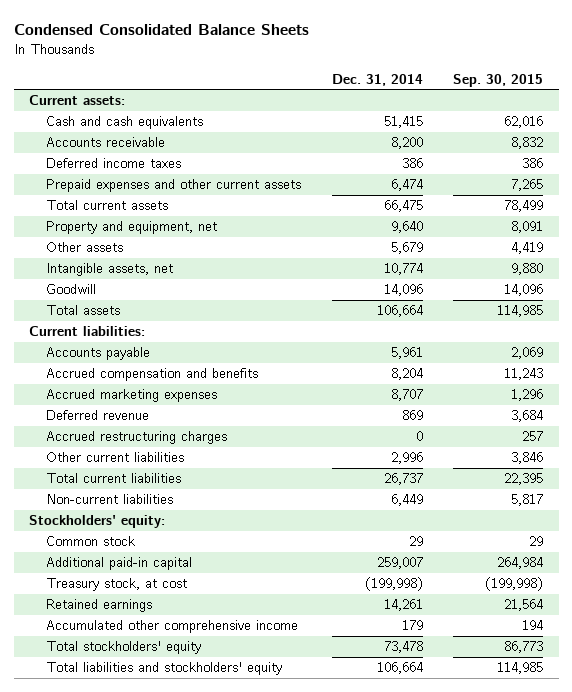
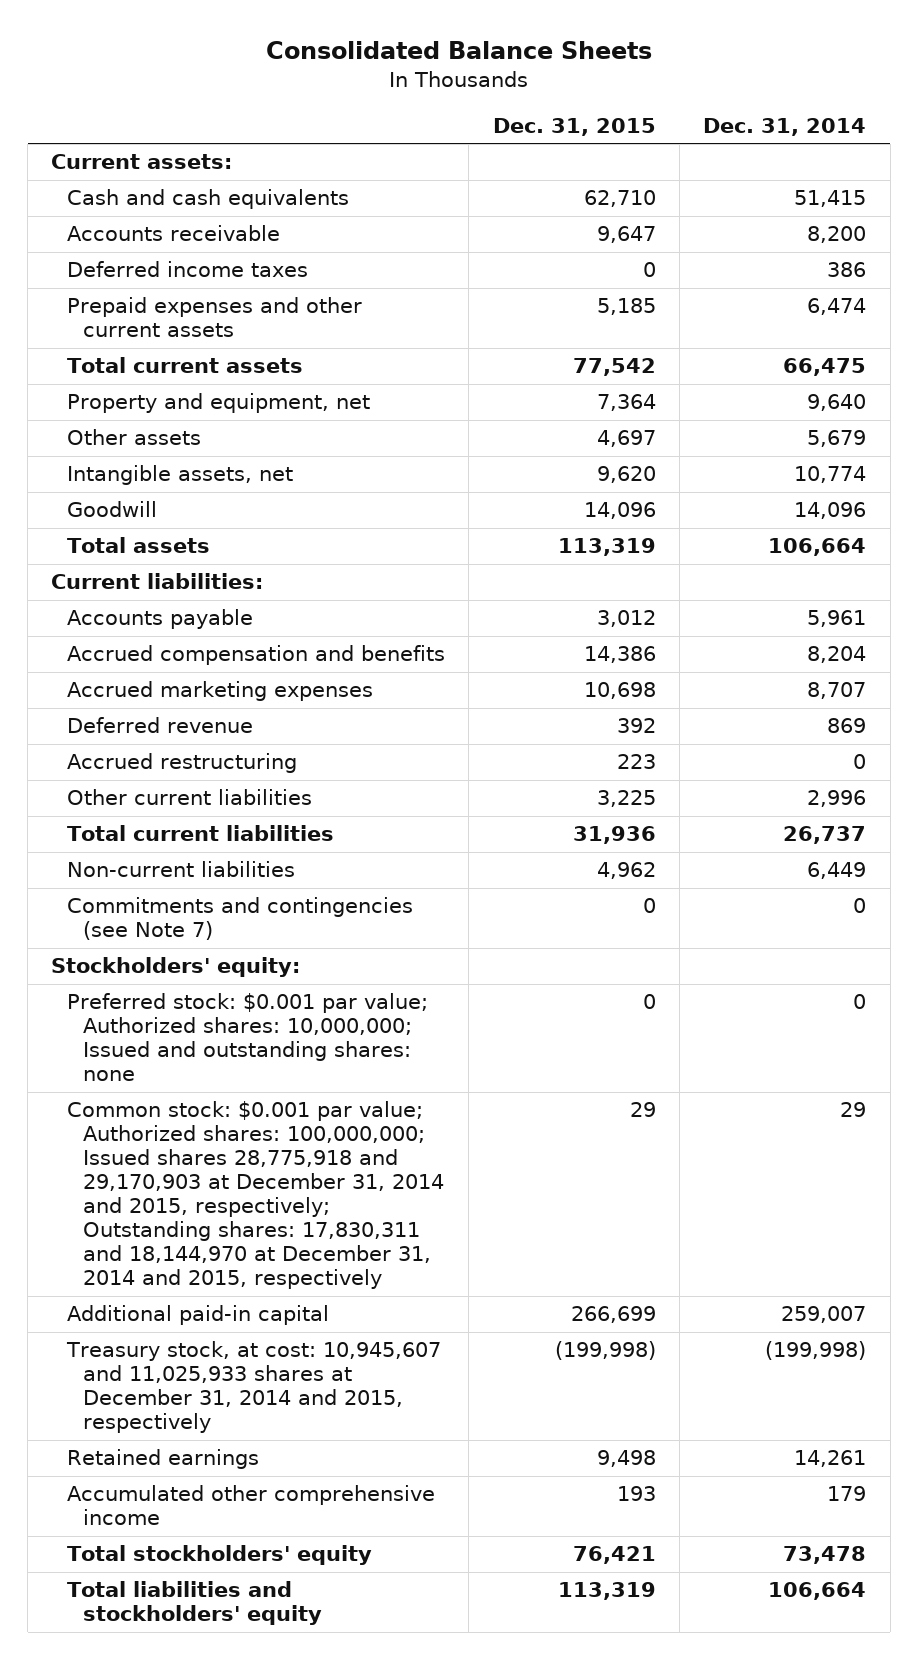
[13,24,309,36] Condensed Consolidated Balance Sheets -> [265,41,652,60] Consolidated Balance Sheets
[453,73,544,87] Sep. 30, 2015 -> none
none -> [492,117,656,136] Dec. 31, 2015
[46,431,228,445] Accrued restructuring charges -> [67,753,298,774] Accrued restructuring
none -> [67,897,414,941] Commitments and contingencies (see Note 7)
none -> [67,993,429,1082] Preferred stock: $0.001 par value; Authorized shares: 10,000,000; Issued and outstanding shares: none
[46,536,136,547] Common stock -> [67,1101,444,1290] Common stock: $0.001 par value; Authorized shares: 100,000,000; Issued shares 28,775,918 and 29,170,903 at December 31, 2014 and 2015, respectively; Outstanding shares: 17,830,311 and 18,144,970 at December 31, 2014 and 2015, respectively
[46,578,188,592] Treasury stock, at cost -> [66,1341,442,1434] Treasury stock, at cost: 10,945,607 and 11,025,933 shares at December 31, 2014 and 2015, respectively

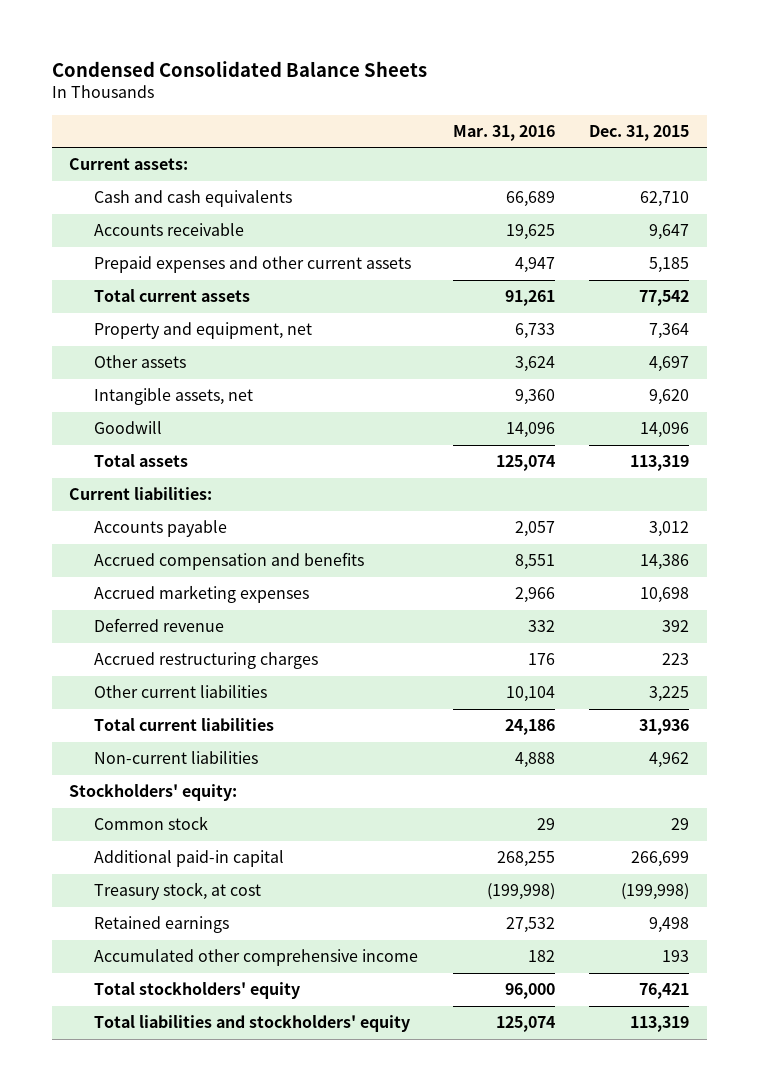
[265,41,652,60] Consolidated Balance Sheets -> [51,60,427,77] Condensed Consolidated Balance Sheets
[703,117,867,136] Dec. 31, 2014 -> none
none -> [452,124,555,141] Mar. 31, 2016
[67,261,309,278] Deferred income taxes -> none
[67,753,298,774] Accrued restructuring -> [93,652,318,670] Accrued restructuring charges
[67,897,414,941] Commitments and contingencies (see Note 7) -> none
[67,993,429,1082] Preferred stock: $0.001 par value; Authorized shares: 10,000,000; Issued and outstanding shares: none -> none
[67,1101,444,1290] Common stock: $0.001 par value; Authorized shares: 100,000,000; Issued shares 28,775,918 and 29,170,903 at December 31, 2014 and 2015, respectively; Outstanding shares: 17,830,311 and 18,144,970 at December 31, 2014 and 2015, respectively -> [93,816,208,831] Common stock
[66,1341,442,1434] Treasury stock, at cost: 10,945,607 and 11,025,933 shares at December 31, 2014 and 2015, respectively -> [93,882,261,901] Treasury stock, at cost

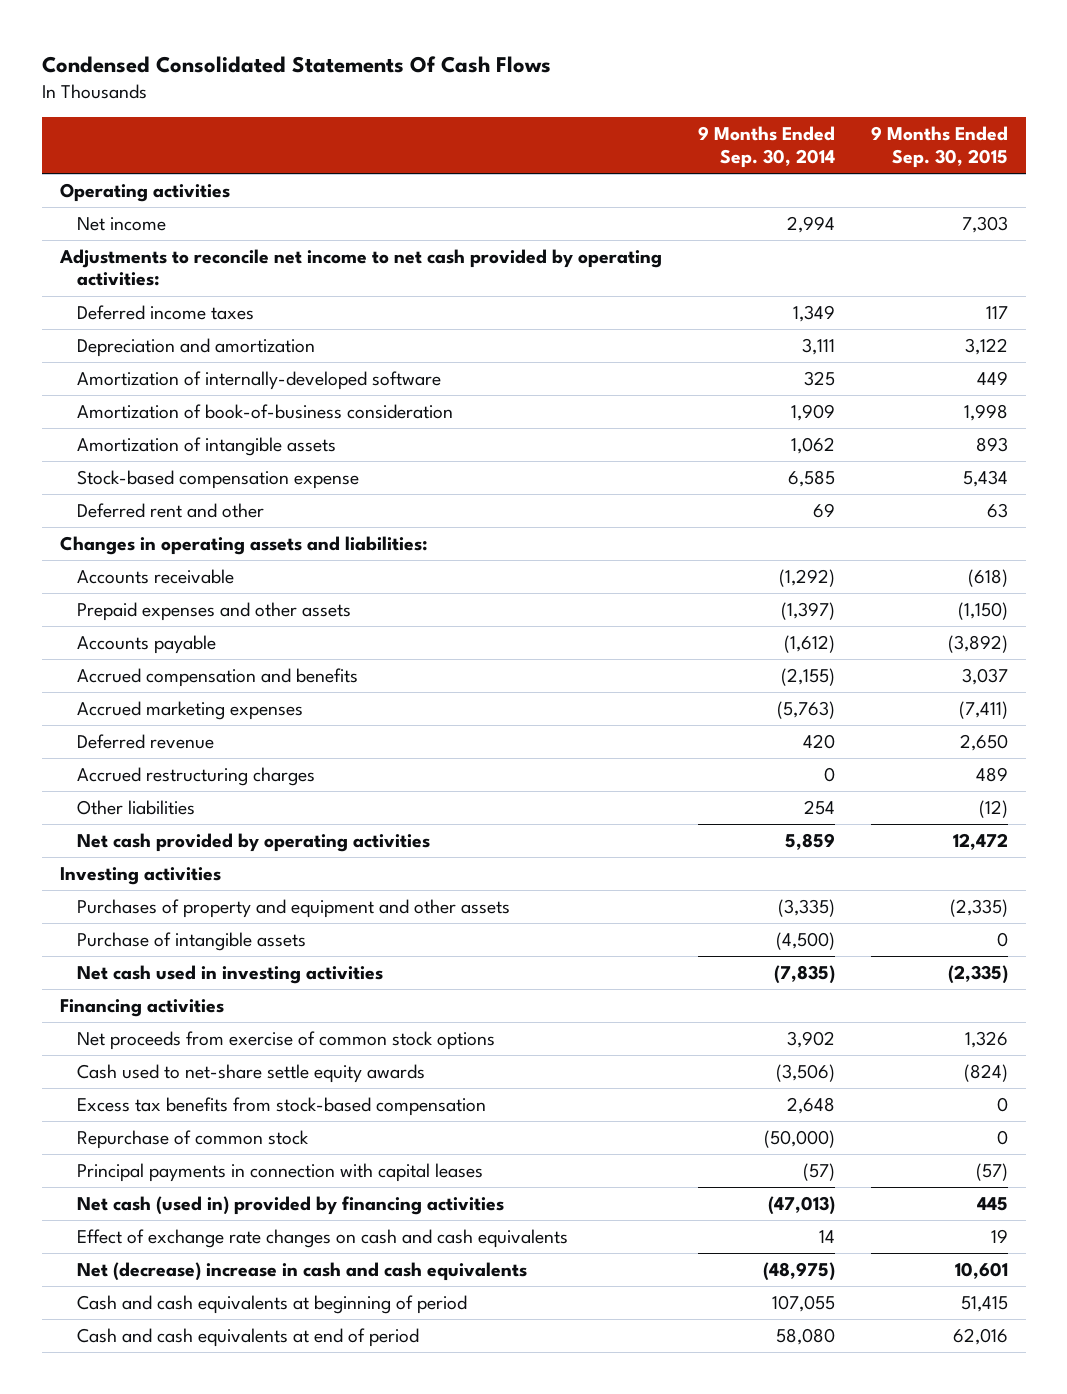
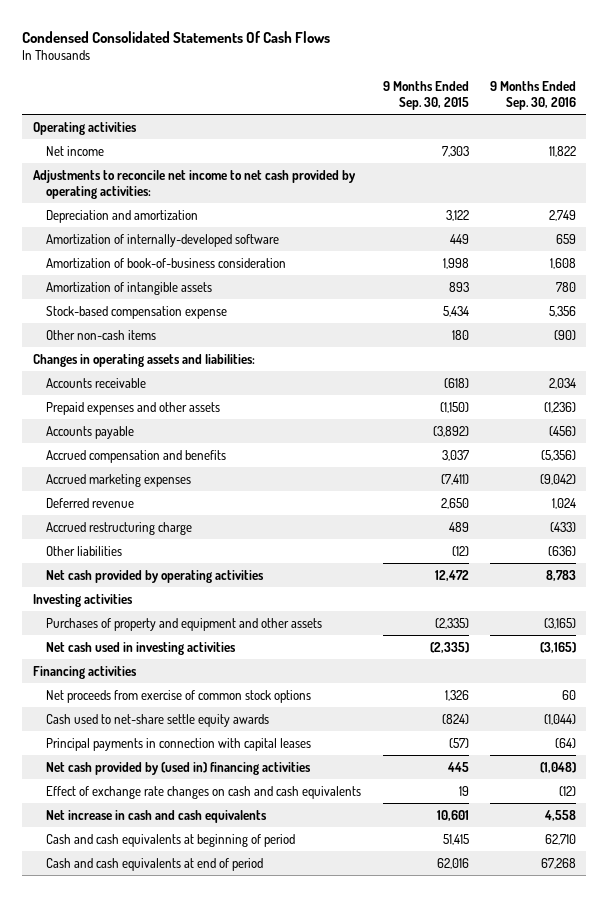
[697,126,835,168] 9 Months Ended Sep. 30, 2014 -> none
none -> [489,80,576,110] 9 Months Ended Sep. 30, 2016
[76,304,254,320] Deferred income taxes -> none
[76,502,264,518] Deferred rent and other -> none
none -> [46,330,157,341] Other non-cash items
[76,766,315,786] Accrued restructuring charges -> [46,522,193,536] Accrued restructuring charge
[76,931,306,951] Purchase of intangible assets -> none
[76,1096,486,1116] Excess tax benefits from stock-based compensation -> none
[76,1129,309,1149] Repurchase of common stock -> none
[76,1195,504,1215] Net cash (used in) provided by financing activities -> [46,762,312,776] Net cash provided by (used in) financing activities
[76,1261,527,1281] Net (decrease) increase in cash and cash equivalents -> [46,810,268,824] Net increase in cash and cash equivalents

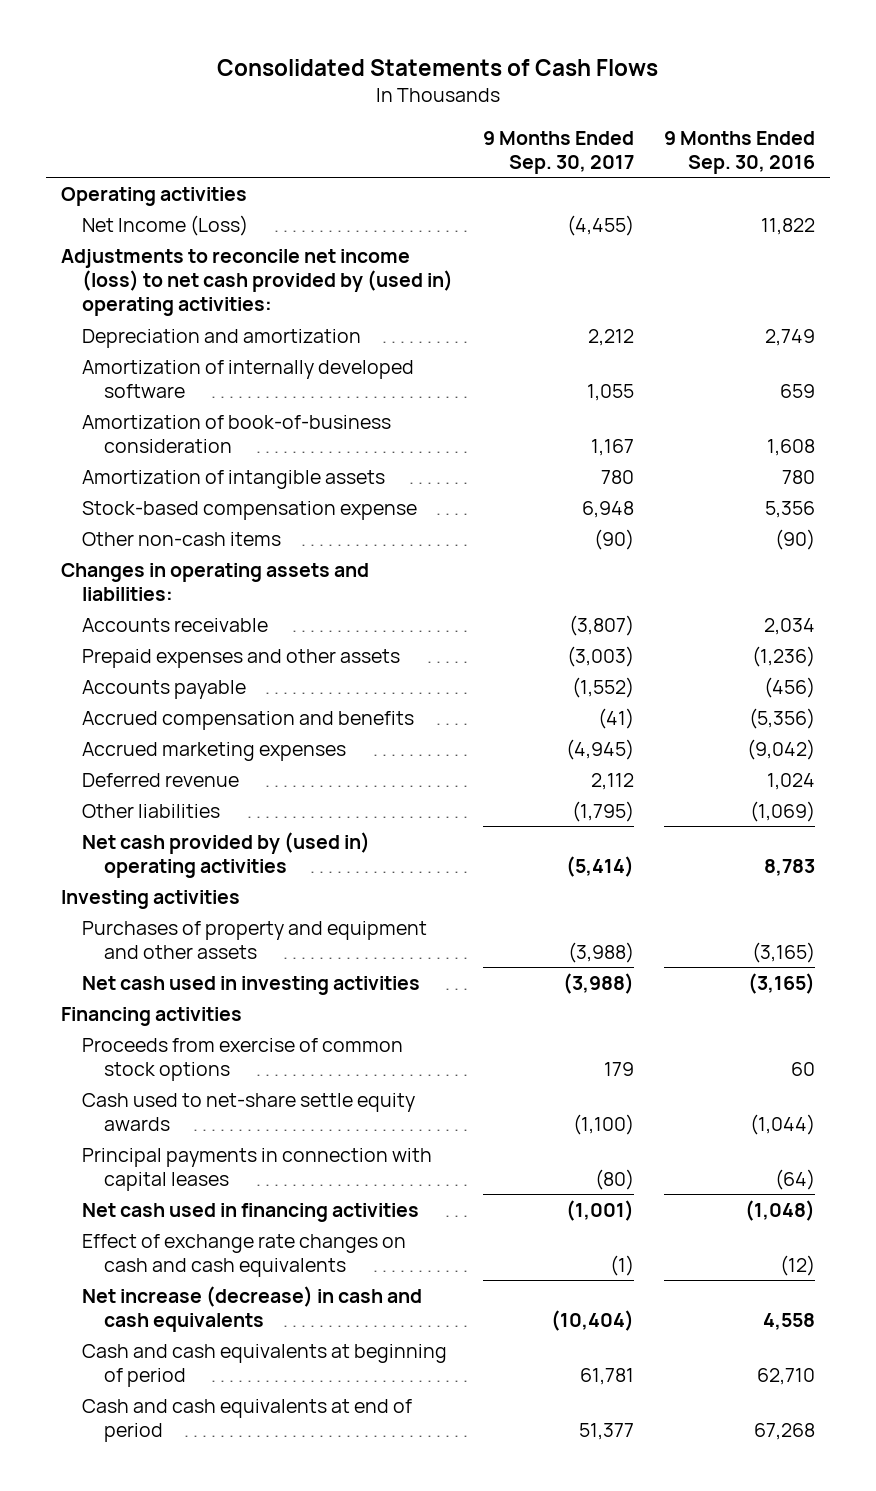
[22,30,331,43] Condensed Consolidated Statements Of Cash Flows -> [216,59,658,77] Consolidated Statements of Cash Flows
[382,80,469,110] 9 Months Ended Sep. 30, 2015 -> none
none -> [483,130,635,174] 9 Months Ended Sep. 30, 2017
[46,146,105,157] Net income -> [82,214,249,236] Net Income (Loss)
[32,170,356,200] Adjustments to reconcile net income to net cash provided by operating activities: -> [60,248,454,317] Adjustments to reconcile net income (loss) to net cash provided by (used in) operating activities:
[46,234,280,248] Amortization of internally-developed software -> [82,359,415,398] Amortization of internally developed software
[46,522,193,536] Accrued restructuring charge -> none
[547,546,576,557] (636) -> [749,800,815,822] (1,069)
[46,570,265,584] Net cash provided by operating activities -> [82,831,371,878] Net cash provided by (used in) operating activities
[46,690,312,704] Net proceeds from exercise of common stock options -> [82,1037,404,1081] Proceeds from exercise of common stock options
[46,762,312,776] Net cash provided by (used in) financing activities -> [82,1202,420,1222] Net cash used in financing activities
[46,810,268,824] Net increase in cash and cash equivalents -> [82,1285,423,1332] Net increase (decrease) in cash and cash equivalents

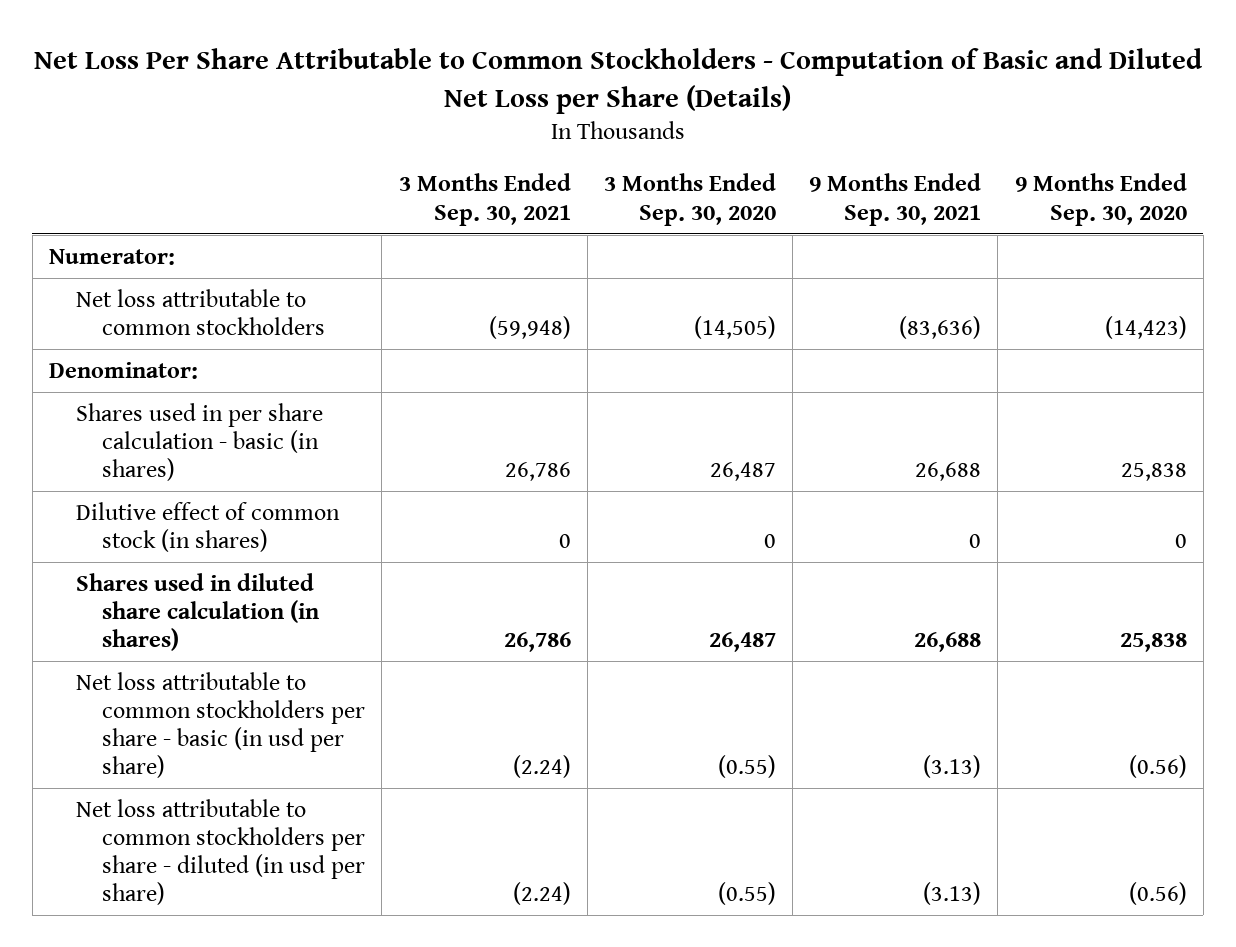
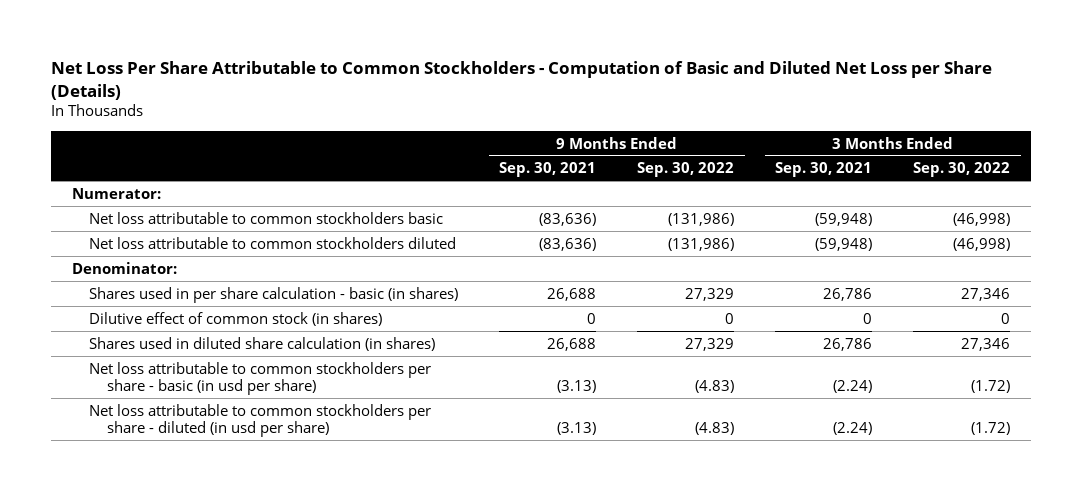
[603,173,776,226] 3 Months Ended Sep. 30, 2020 -> none
[1014,173,1187,226] 9 Months Ended Sep. 30, 2020 -> none
none -> [637,162,735,178] Sep. 30, 2022
none -> [913,162,1011,178] Sep. 30, 2022
[75,288,326,335] Net loss attributable to common stockholders -> [89,211,444,224] Net loss attributable to common stockholders basic
none -> [89,236,457,249] Net loss attributable to common stockholders diluted

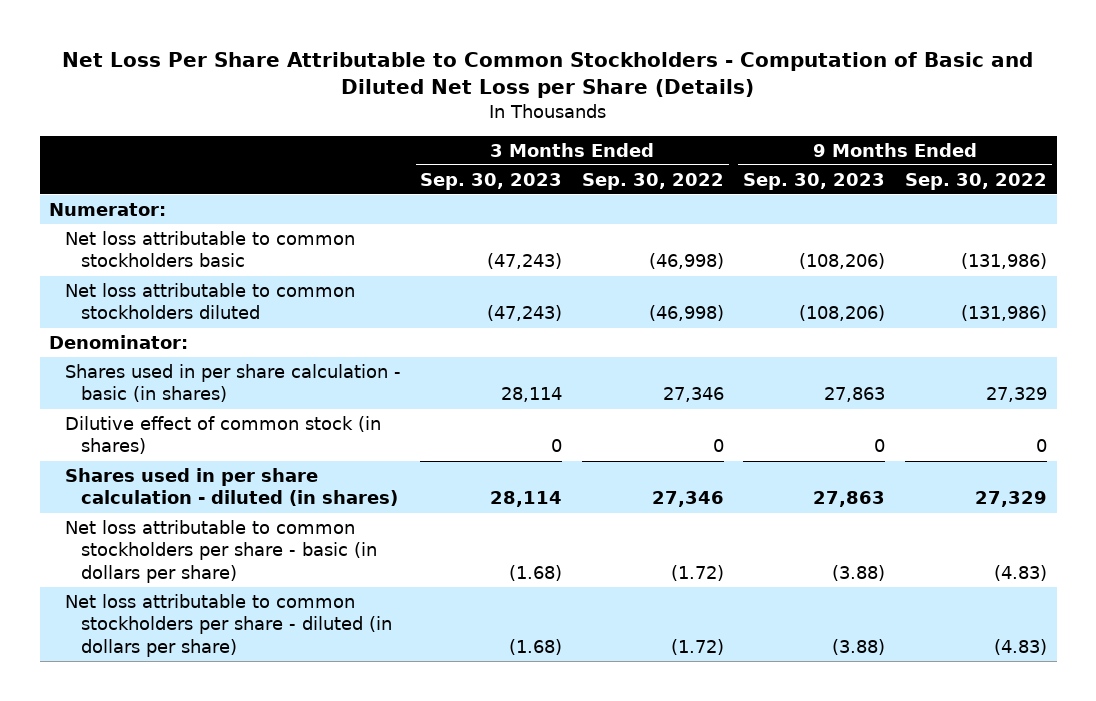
[499,162,597,178] Sep. 30, 2021 -> none
[775,162,873,178] Sep. 30, 2021 -> none
none -> [420,172,563,190] Sep. 30, 2023
none -> [743,172,886,190] Sep. 30, 2023
[89,336,436,351] Shares used in diluted share calculation (in shares) -> [65,467,398,507] Shares used in per share calculation - diluted (in shares)
[89,361,432,395] Net loss attributable to common stockholders per share - basic (in usd per share) -> [65,519,377,583] Net loss attributable to common stockholders per share - basic (in dollars per share)
[89,403,432,437] Net loss attributable to common stockholders per share - diluted (in usd per share) -> [65,593,392,657] Net loss attributable to common stockholders per share - diluted (in dollars per share)

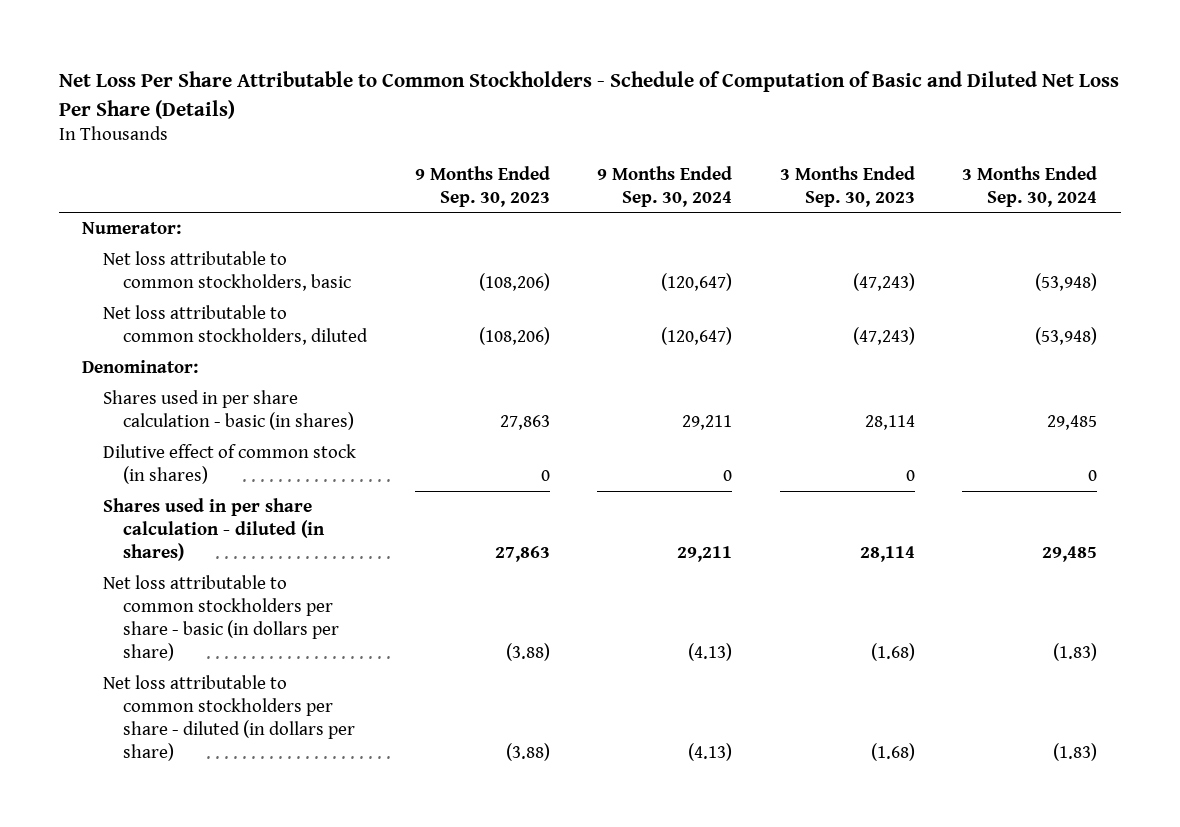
[62,51,1034,99] Net Loss Per Share Attributable to Common Stockholders - Computation of Basic and Diluted Net Loss per Share (Details) -> [58,71,1119,119] Net Loss Per Share Attributable to Common Stockholders - Schedule of Computation of Basic and Diluted Net Loss Per Share (Details)
[581,172,724,190] Sep. 30, 2022 -> none
[904,172,1047,190] Sep. 30, 2022 -> none
none -> [597,165,733,207] 9 Months Ended Sep. 30, 2024
none -> [962,165,1098,207] 3 Months Ended Sep. 30, 2024
[65,230,356,268] Net loss attributable to common stockholders basic -> [102,251,352,292] Net loss attributable to common stockholders, basic
[65,282,356,320] Net loss attributable to common stockholders diluted -> [102,305,369,346] Net loss attributable to common stockholders, diluted

